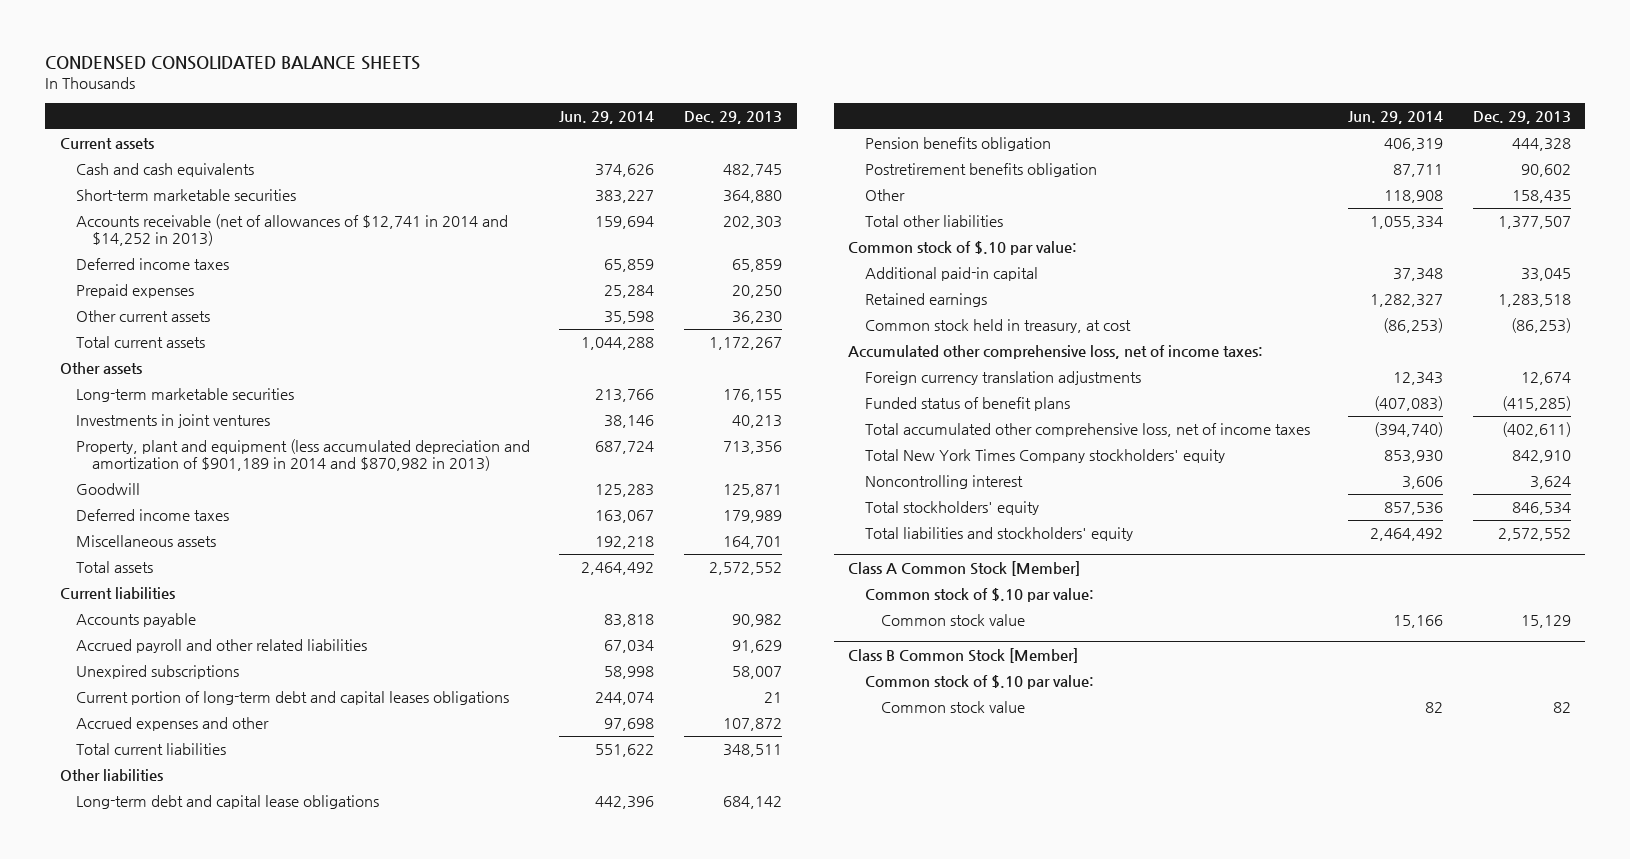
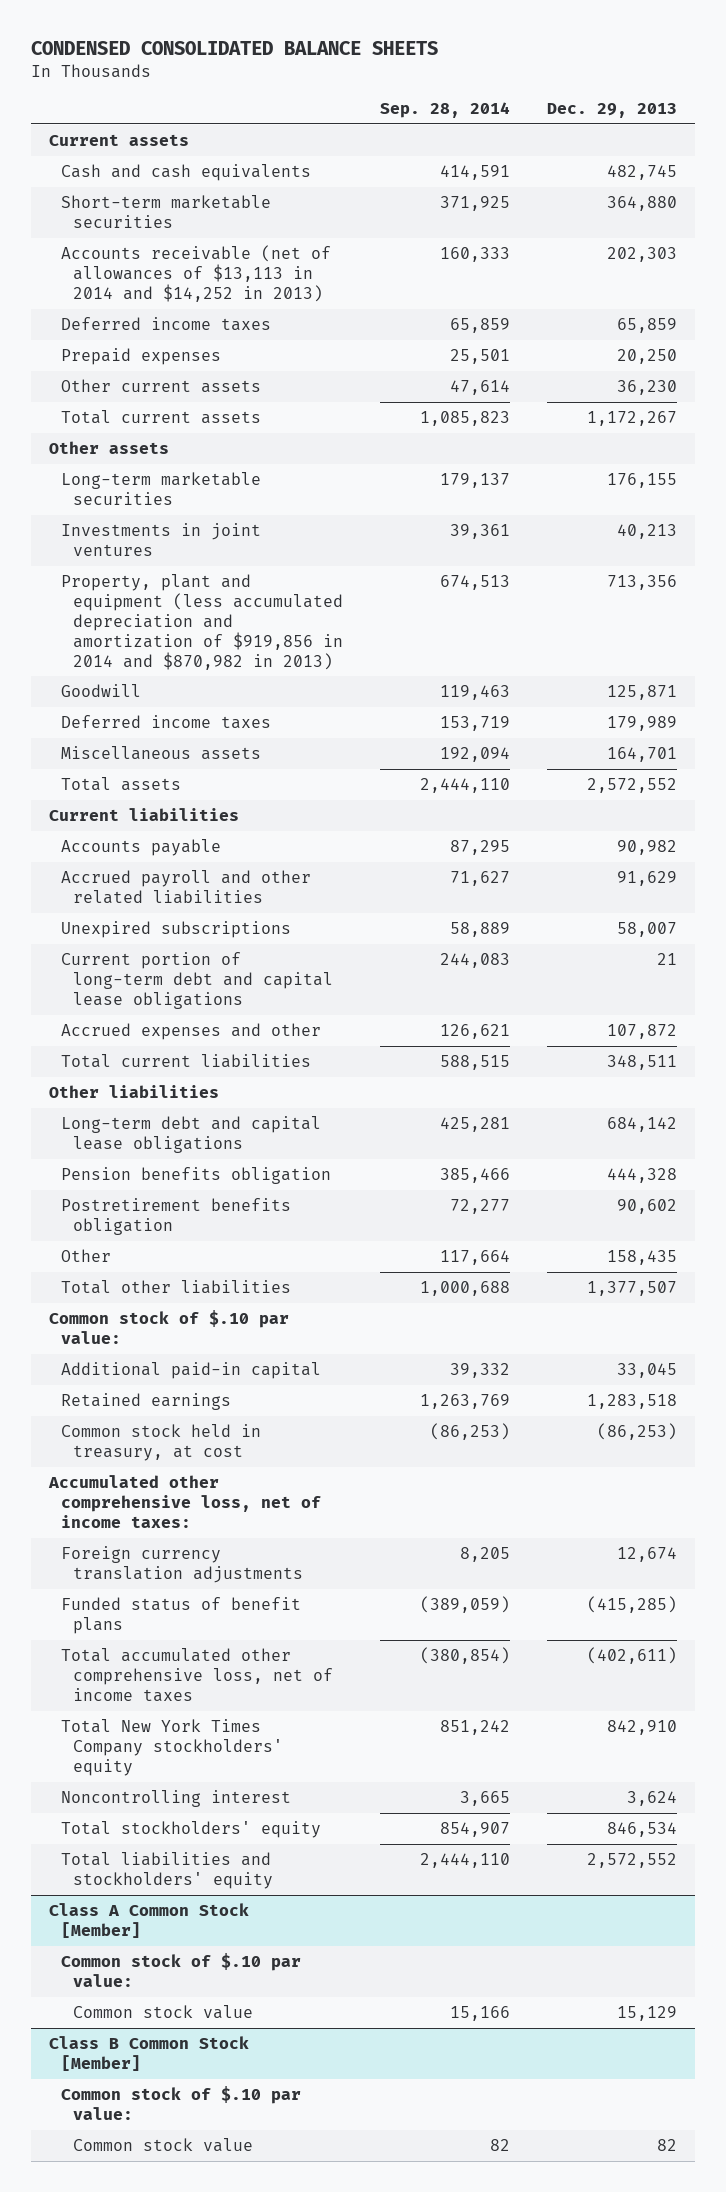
[559,110,655,124] Jun. 29, 2014 -> none
none -> [379,101,510,118] Sep. 28, 2014
[75,214,508,247] Accounts receivable (net of allowances of $12,741 in 2014 and $14,252 in 2013) -> [61,244,332,302] Accounts receivable (net of allowances of $13,113 in 2014 and $14,252 in 2013)
[75,439,530,472] Property, plant and equipment (less accumulated depreciation and amortization of $901,189 in 2014 and $870,982 in 2013) -> [61,573,344,670] Property, plant and equipment (less accumulated depreciation and amortization of $919,856 in 2014 and $870,982 in 2013)
[75,691,509,706] Current portion of long-term debt and capital leases obligations -> [61,951,334,1009] Current portion of long-term debt and capital lease obligations

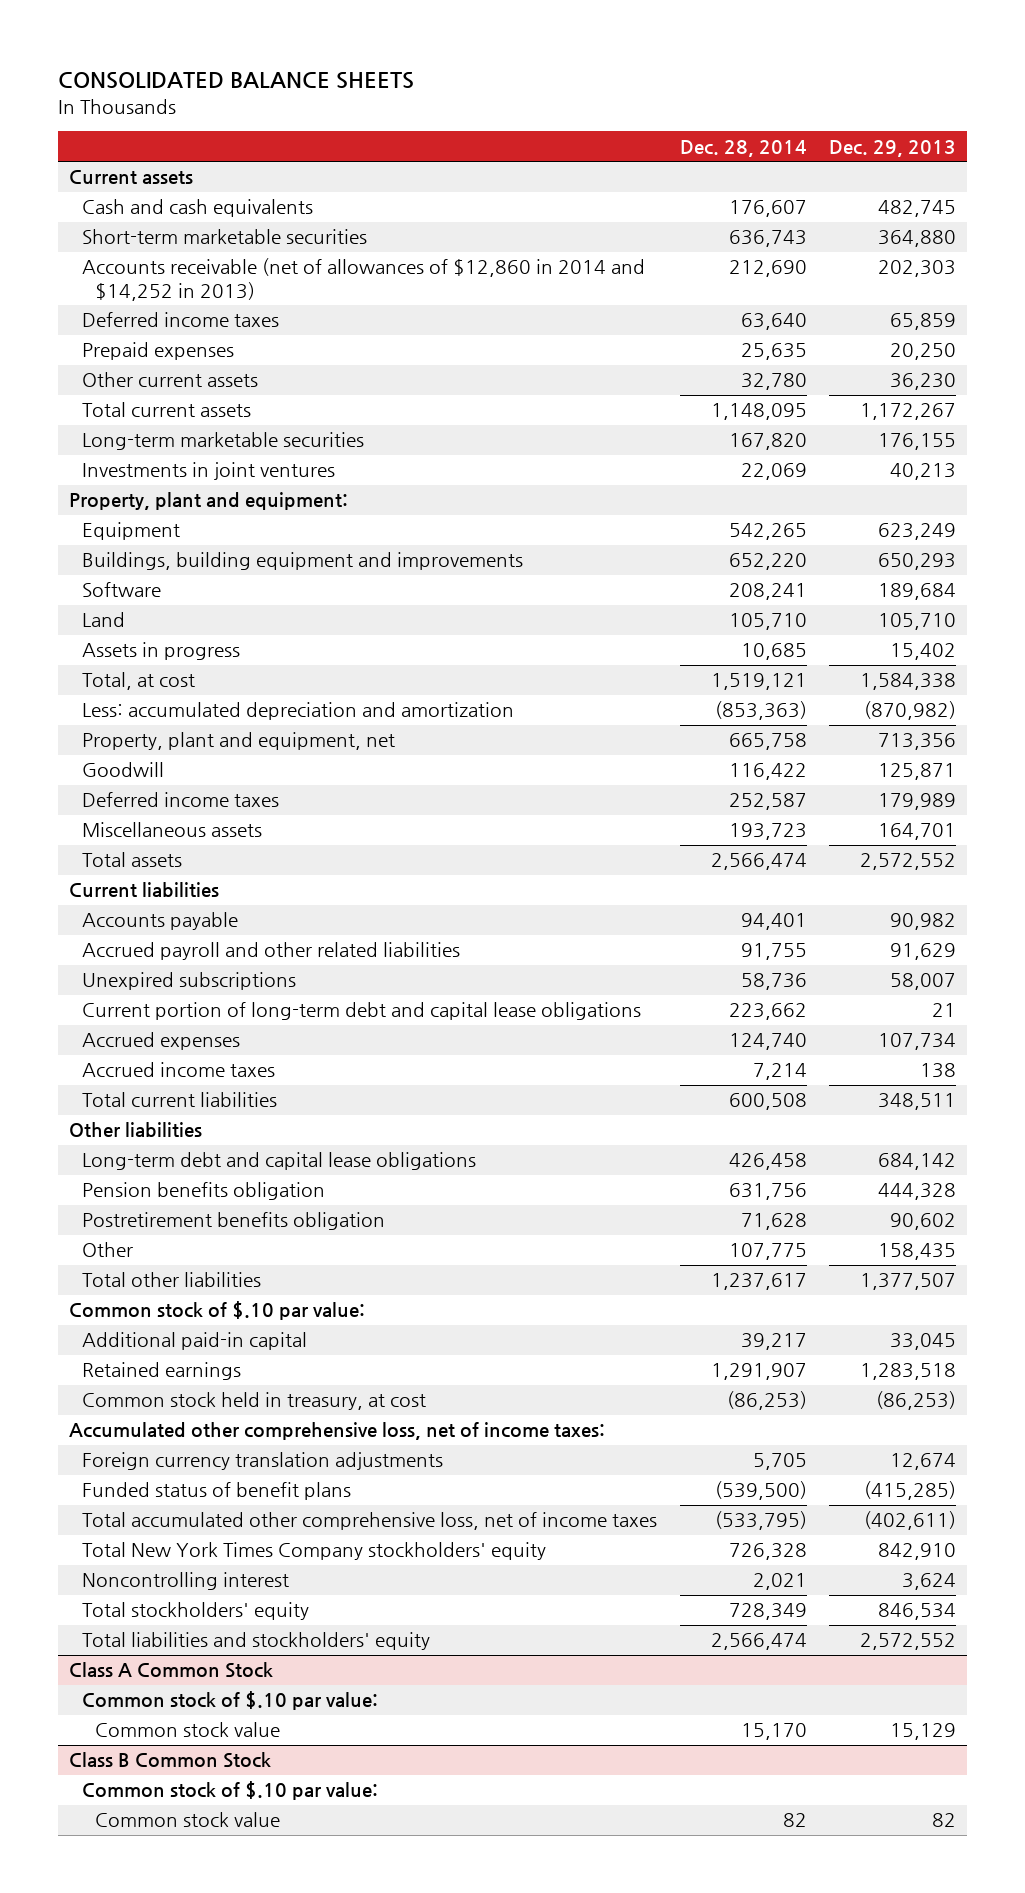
[30,41,438,56] CONDENSED CONSOLIDATED BALANCE SHEETS -> [57,72,414,90] CONSOLIDATED BALANCE SHEETS
[379,101,510,118] Sep. 28, 2014 -> none
none -> [679,139,807,157] Dec. 28, 2014
[61,244,332,302] Accounts receivable (net of allowances of $13,113 in 2014 and $14,252 in 2013) -> [82,258,646,301] Accounts receivable (net of allowances of $12,860 in 2014 and $14,252 in 2013)
[49,440,170,454] Other assets -> none
none -> [68,492,348,511] Property, plant and equipment:
none -> [82,522,181,541] Equipment
none -> [82,552,524,571] Buildings, building equipment and improvements
none -> [82,582,162,598] Software
none -> [82,612,126,628] Land
none -> [82,642,241,661] Assets in progress
none -> [82,672,196,691] Total, at cost
none -> [82,702,515,721] Less: accumulated depreciation and amortization
[61,573,344,670] Property, plant and equipment (less accumulated depreciation and amortization of $919,856 in 2014 and $870,982 in 2013) -> [82,732,396,751] Property, plant and equipment, net
[61,1022,322,1040] Accrued expenses and other -> [82,1032,241,1051] Accrued expenses
[606,1023,677,1039] 107,872 -> [878,1033,957,1051] 107,734
none -> [82,1062,276,1078] Accrued income taxes
[49,1902,250,1938] Class A Common Stock [Member] -> [68,1662,273,1679] Class A Common Stock
[49,2035,250,2071] Class B Common Stock [Member] -> [68,1752,271,1769] Class B Common Stock

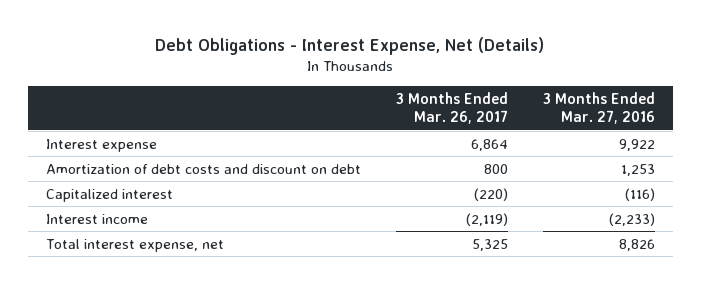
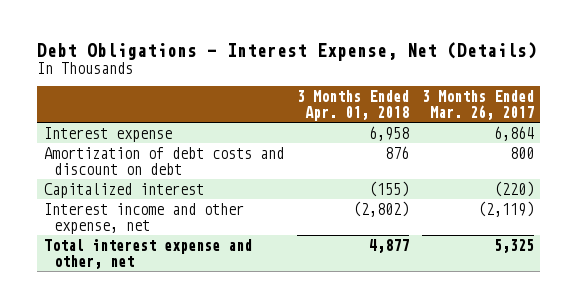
[543,91,656,124] 3 Months Ended Mar. 27, 2016 -> none
none -> [296,89,409,121] 3 Months Ended Apr. 01, 2018
[45,213,148,224] Interest income -> [43,202,244,234] Interest income and other expense, net
[45,238,224,252] Total interest expense, net -> [43,238,252,269] Total interest expense and other, net

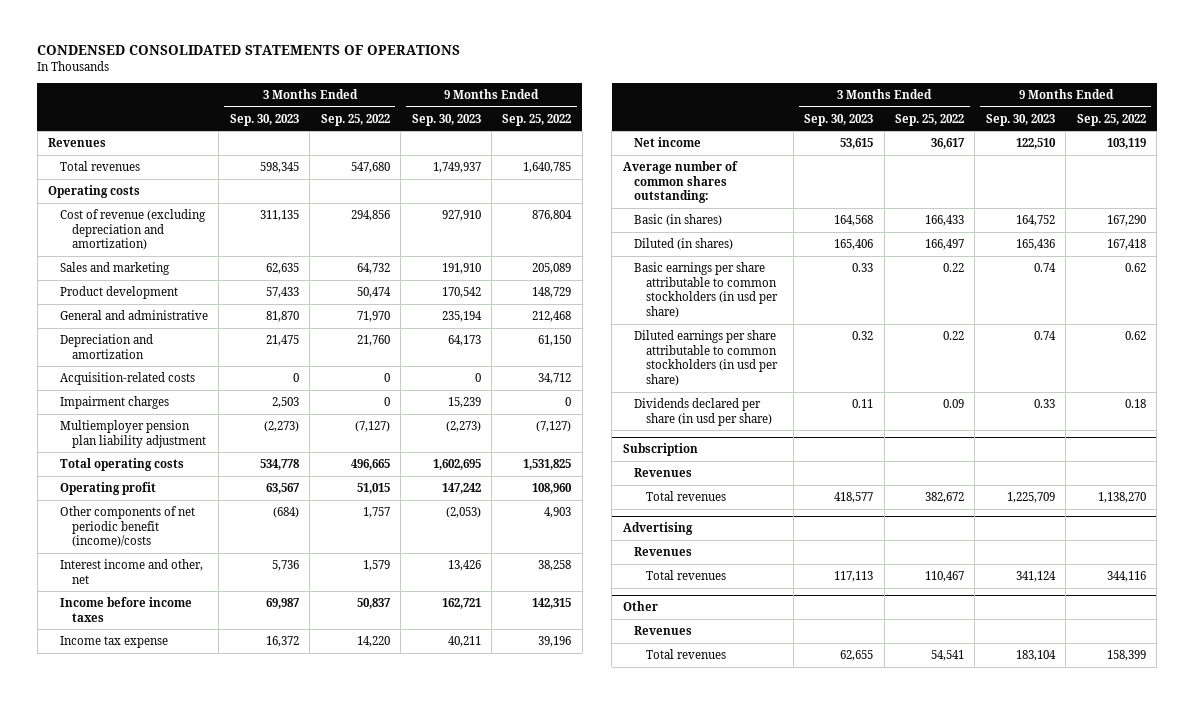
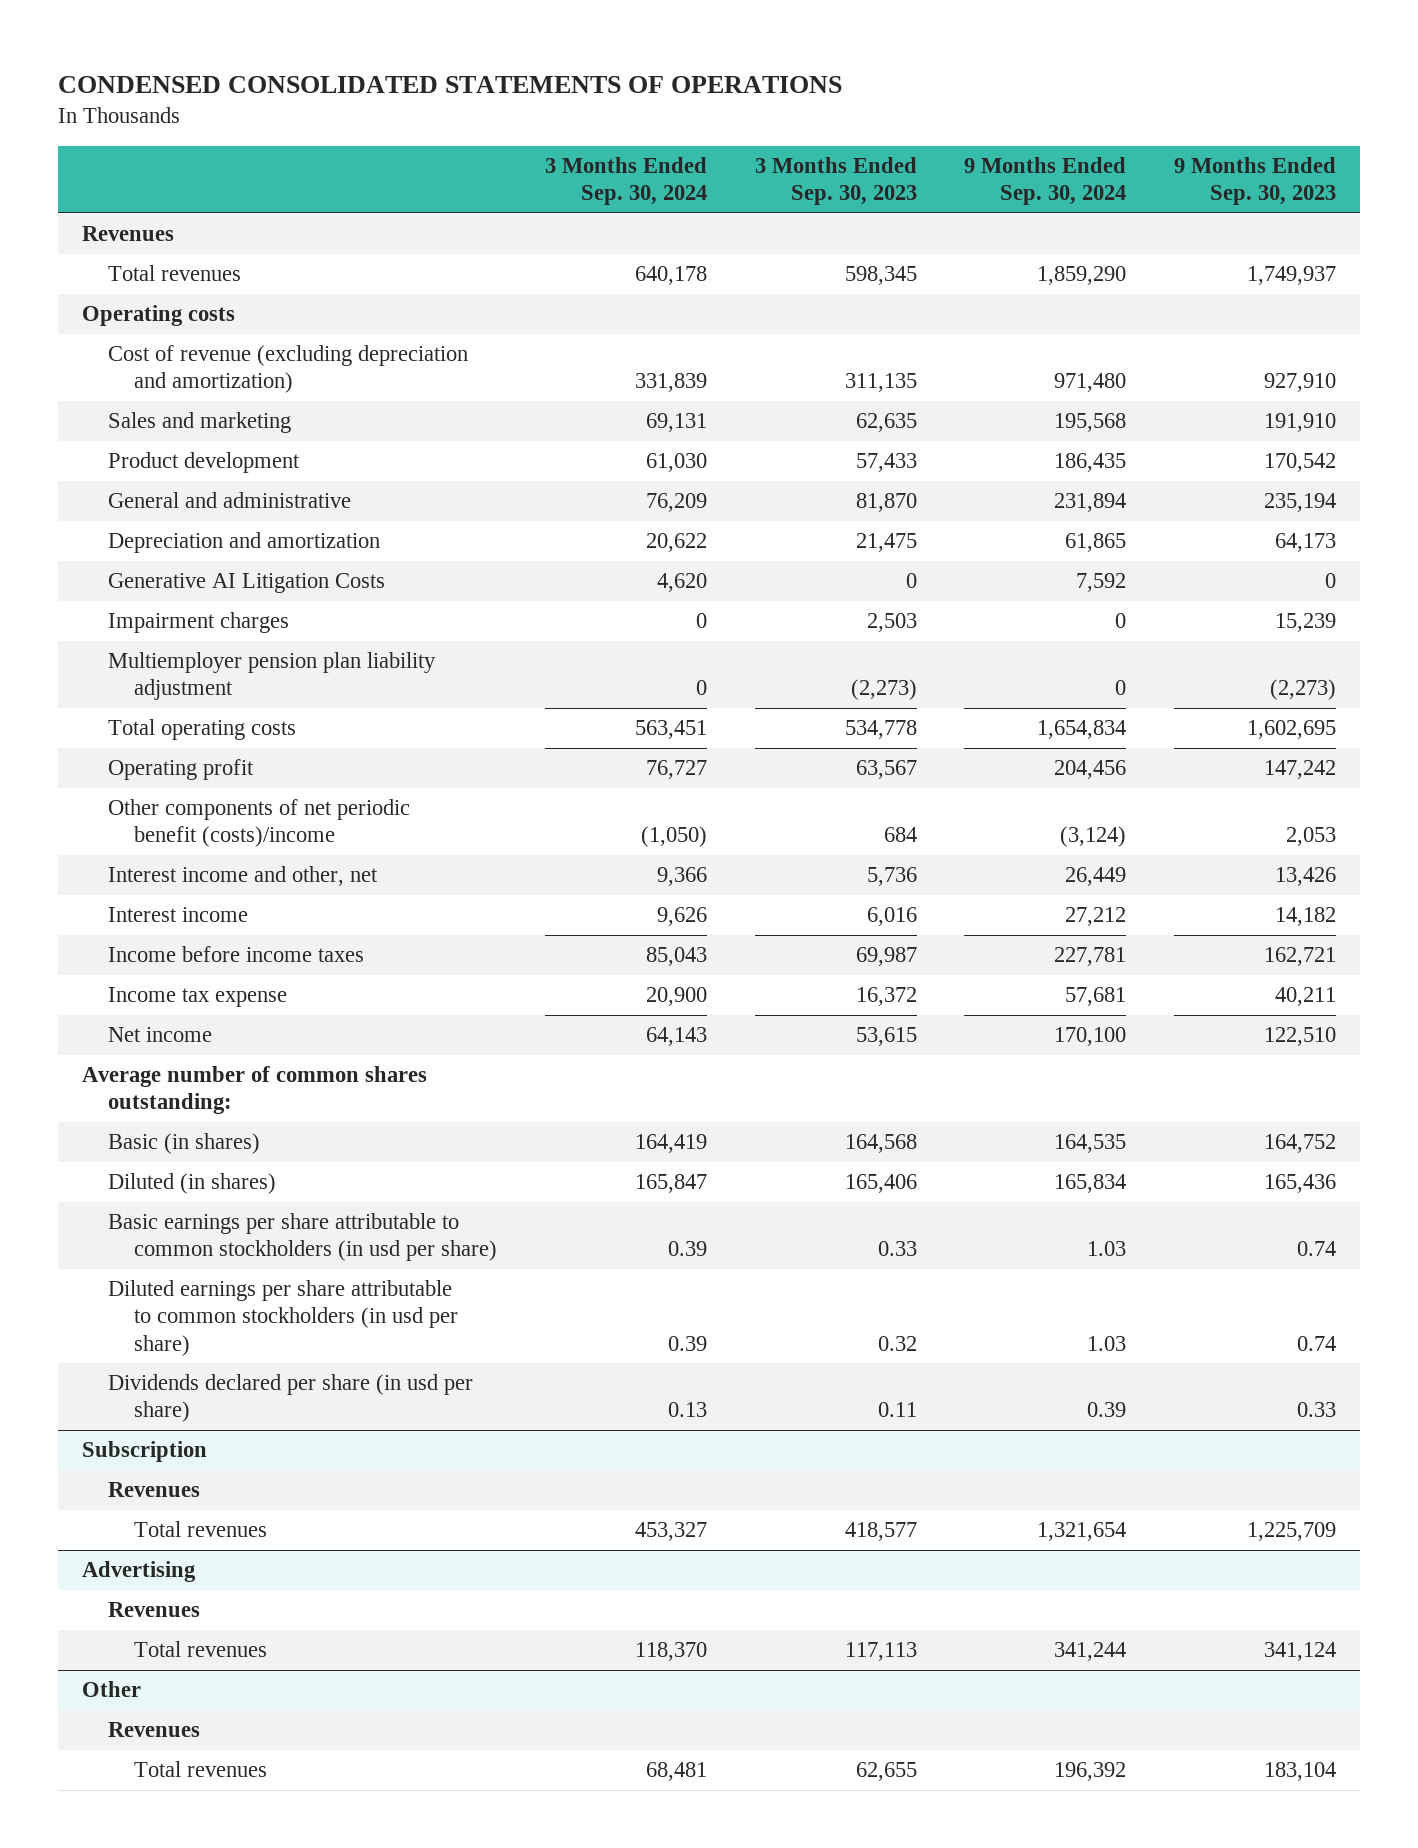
[320,113,390,126] Sep. 25, 2022 -> none
[502,113,572,126] Sep. 25, 2022 -> none
none -> [544,157,707,206] 3 Months Ended Sep. 30, 2024
none -> [964,157,1127,206] 9 Months Ended Sep. 30, 2024
[59,372,195,386] Acquisition-related costs -> none
none -> [107,573,385,594] Generative AI Litigation Costs
[59,506,195,548] Other components of net periodic benefit (income)/costs -> [107,799,410,848] Other components of net periodic benefit (costs)/income
[272,507,299,519] (684) -> [883,827,917,843] 684
[445,507,481,519] (2,053) -> [1286,827,1337,847] 2,053
none -> [107,907,248,923] Interest income

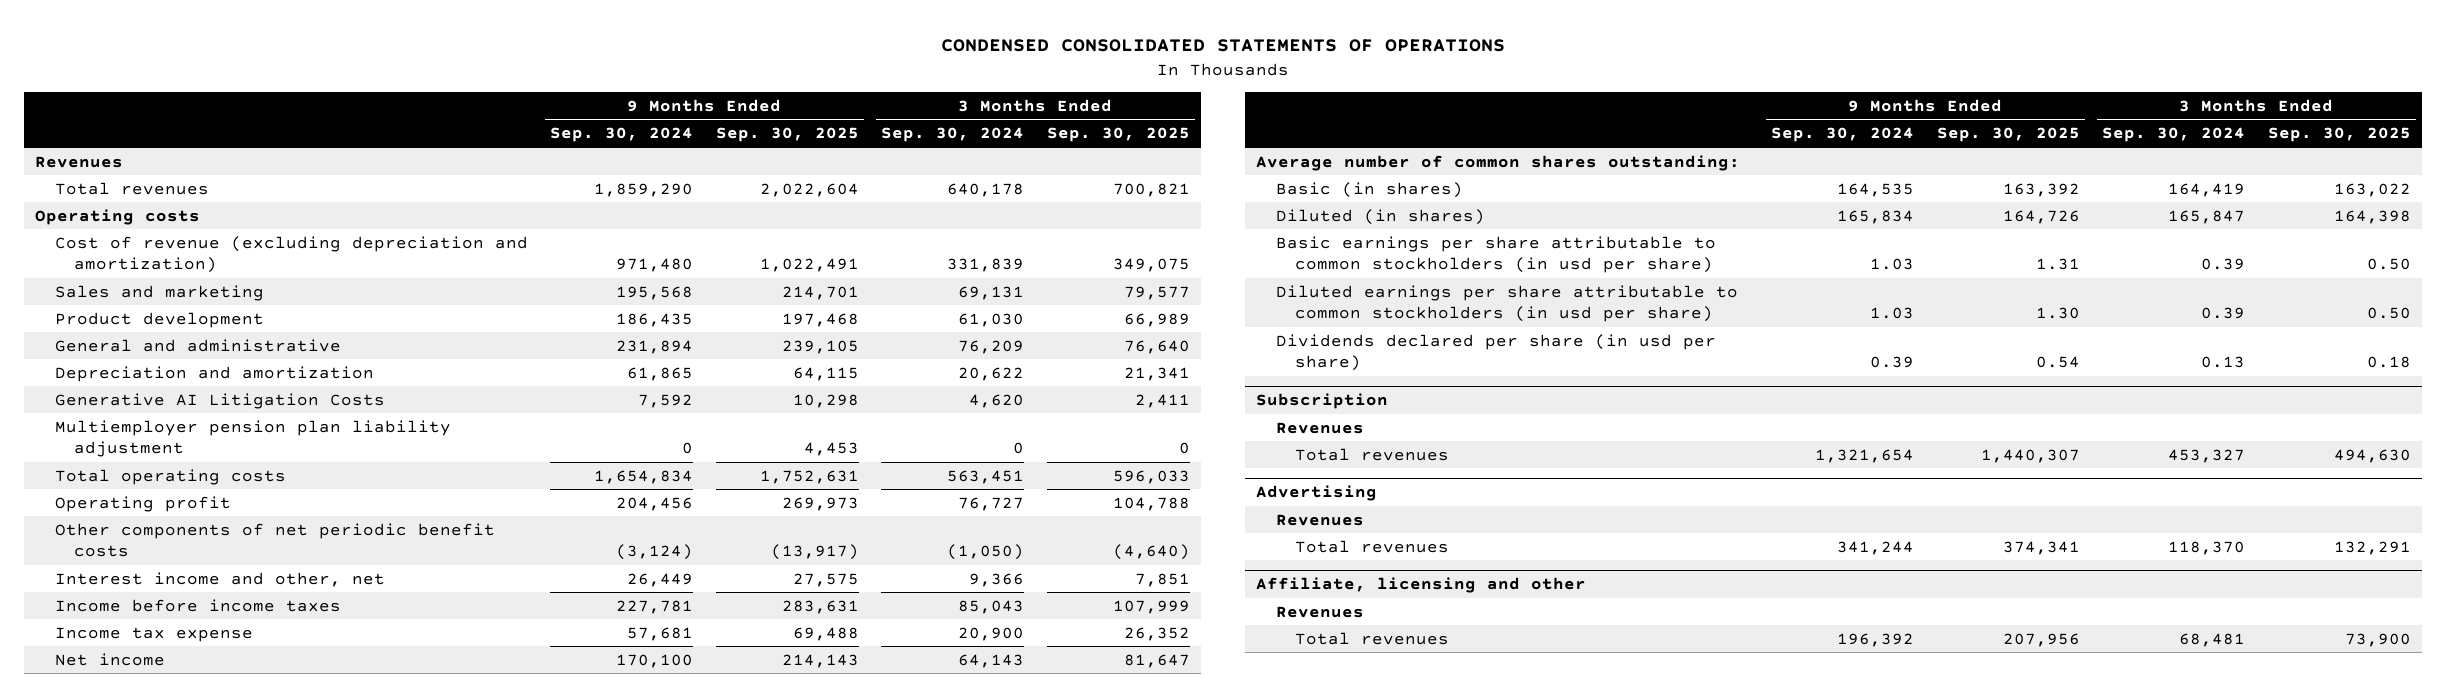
[754,157,917,206] 3 Months Ended Sep. 30, 2023 -> none
[1174,157,1337,206] 9 Months Ended Sep. 30, 2023 -> none
none -> [715,127,859,143] Sep. 30, 2025
none -> [1046,127,1190,143] Sep. 30, 2025
[107,612,289,634] Impairment charges -> none
[107,799,410,848] Other components of net periodic benefit (costs)/income -> [54,522,495,557] Other components of net periodic benefit costs
[107,907,248,923] Interest income -> none
[81,1681,141,1698] Other -> none
none -> [1256,577,1587,594] Affiliate, licensing and other

